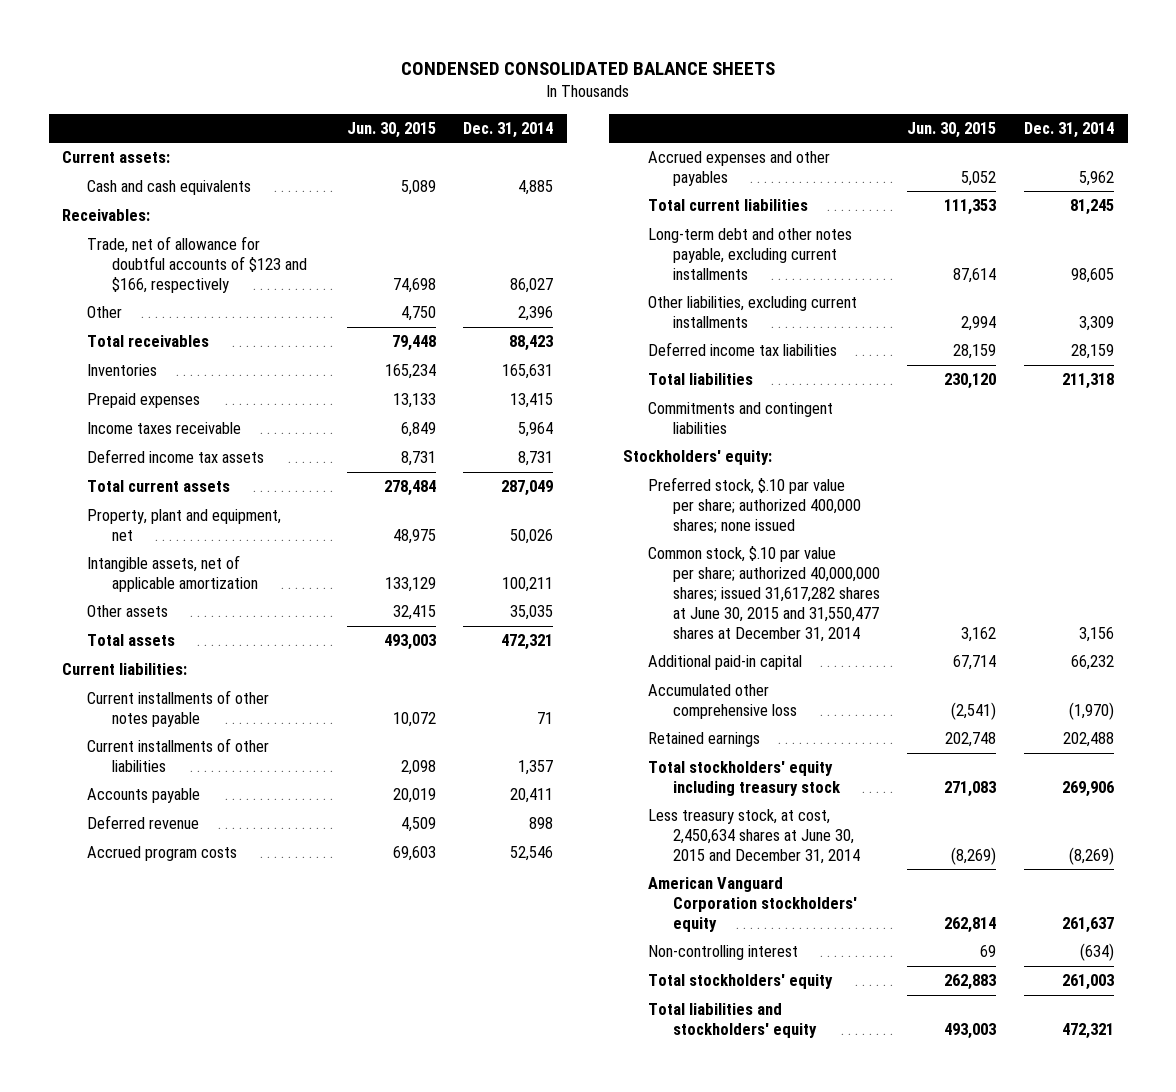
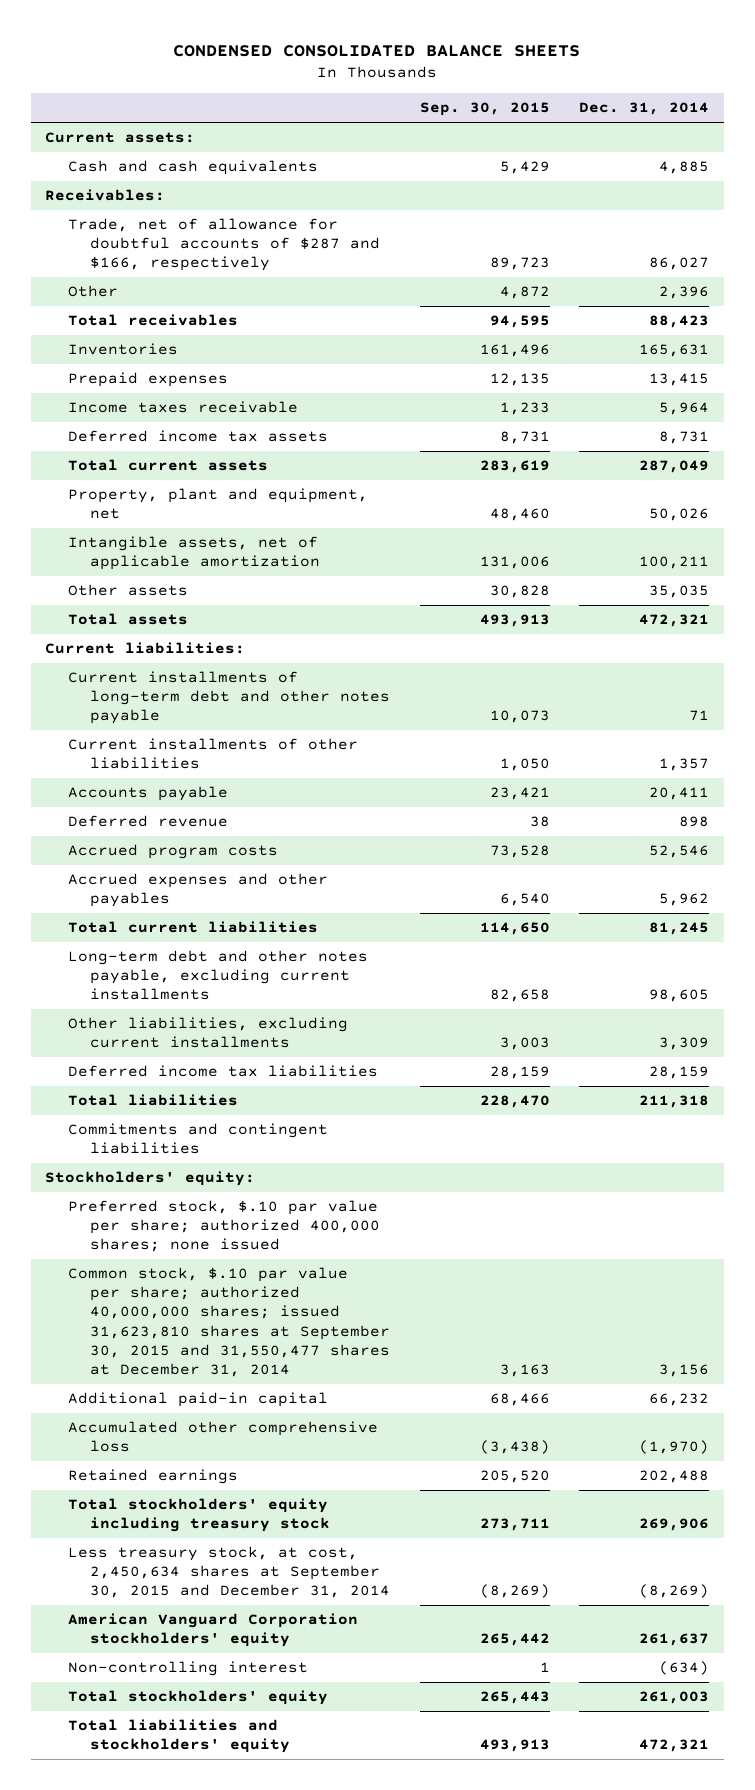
[346,121,436,138] Jun. 30, 2015 -> none
none -> [419,102,550,117] Sep. 30, 2015
[87,236,308,293] Trade, net of allowance for doubtful accounts of $123 and $166, respectively -> [67,218,381,272] Trade, net of allowance for doubtful accounts of $287 and $166, respectively
[87,690,270,728] Current installments of other notes payable -> [67,671,391,725] Current installments of long-term debt and other notes payable
[647,546,880,642] Common stock, $.10 par value per share; authorized 40,000,000 shares; issued 31,617,282 shares at June 30, 2015 and 31,550,477 shares at December 31, 2014 -> [67,1267,391,1377] Common stock, $.10 par value per share; authorized 40,000,000 shares; issued 31,623,810 shares at September 30, 2015 and 31,550,477 shares at December 31, 2014
[647,809,860,864] Less treasury stock, at cost, 2,450,634 shares at June 30, 2015 and December 31, 2014 -> [67,1546,391,1599] Less treasury stock, at cost, 2,450,634 shares at September 30, 2015 and December 31, 2014

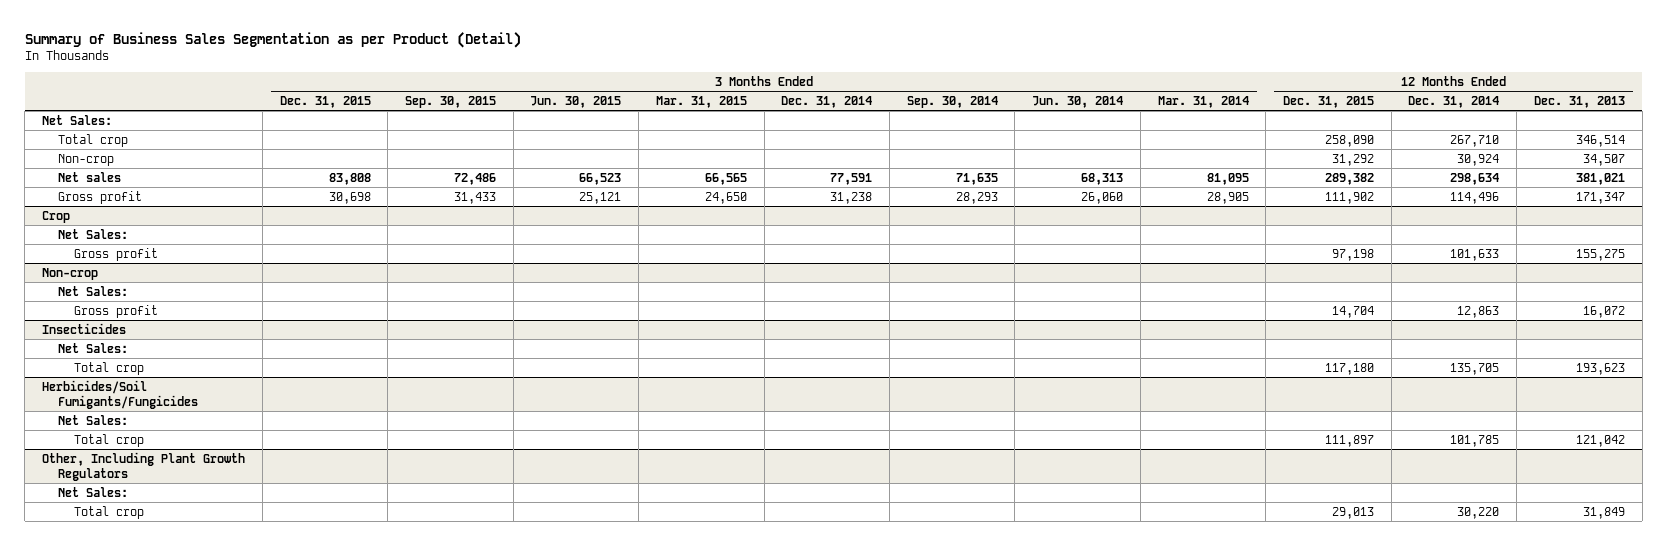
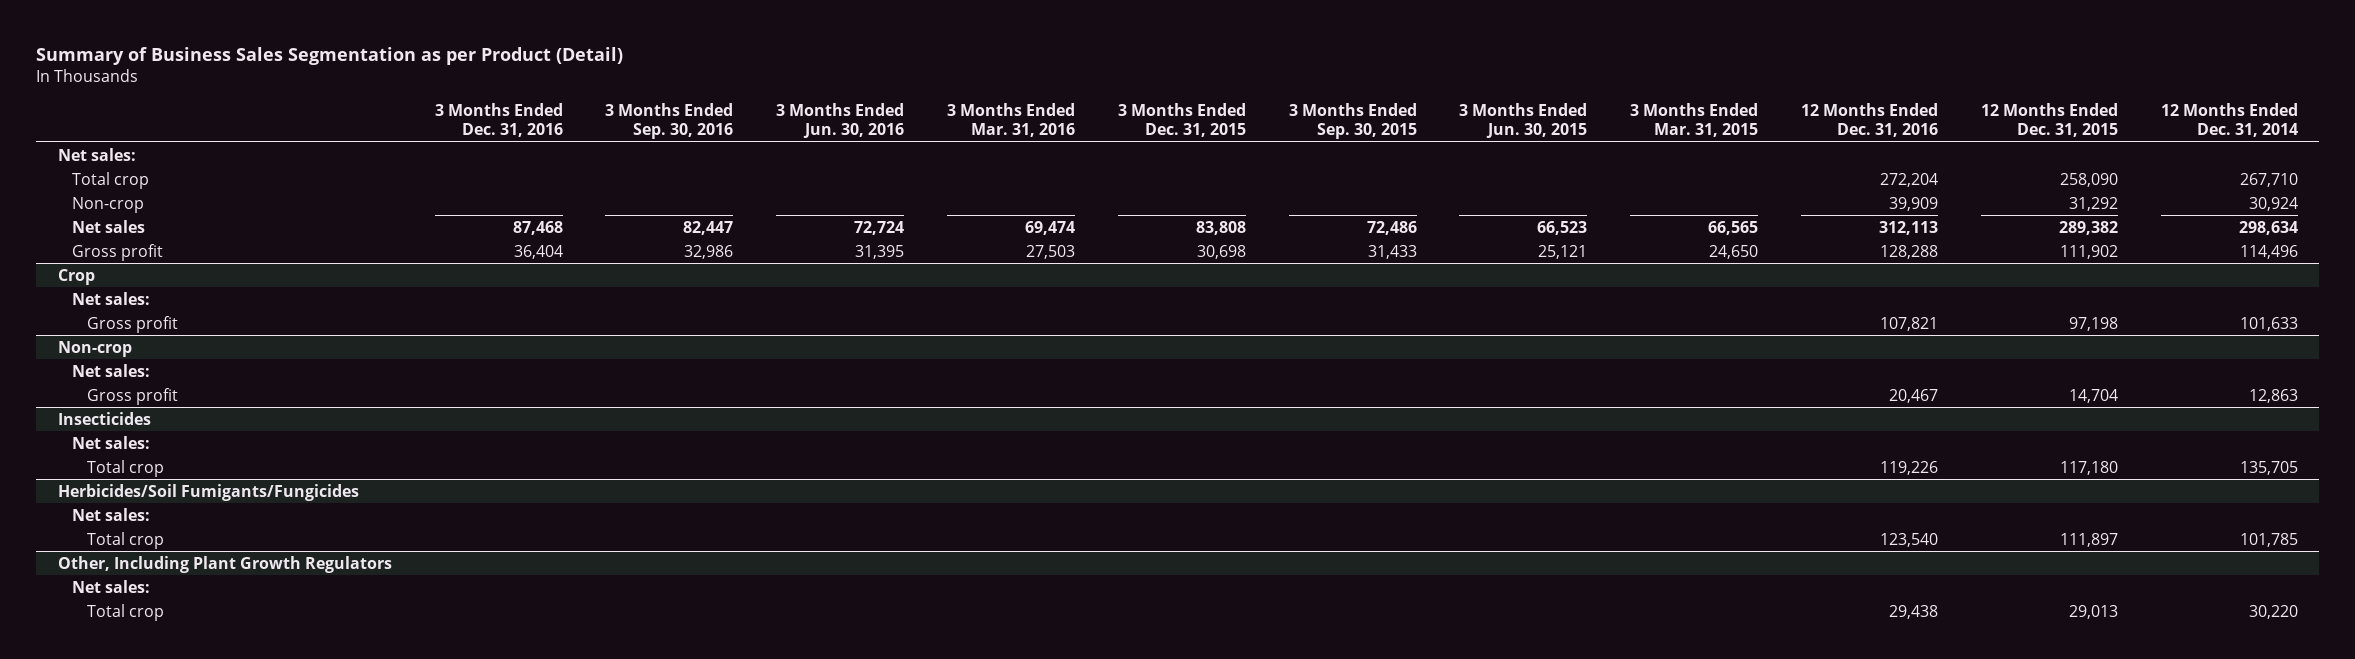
[781,95,873,108] Dec. 31, 2014 -> none
[906,95,998,108] Sep. 30, 2014 -> none
[1032,95,1124,108] Jun. 30, 2014 -> none
[1157,95,1249,108] Mar. 31, 2014 -> none
[1533,95,1625,108] Dec. 31, 2013 -> none
none -> [434,102,563,138] 3 Months Ended Dec. 31, 2016
none -> [605,102,734,140] 3 Months Ended Sep. 30, 2016
none -> [776,102,905,139] 3 Months Ended Jun. 30, 2016
none -> [946,102,1075,138] 3 Months Ended Mar. 31, 2016
none -> [1800,102,1938,138] 12 Months Ended Dec. 31, 2016
[42,114,113,125] Net Sales: -> [57,147,136,161] Net sales:
[58,228,129,239] Net Sales: -> [72,291,151,305] Net sales:
[58,285,129,296] Net Sales: -> [72,363,151,377] Net sales:
[58,342,129,353] Net Sales: -> [72,435,151,449] Net sales:
[58,414,129,425] Net Sales: -> [72,507,151,521] Net sales:
[58,486,129,497] Net Sales: -> [72,579,151,593] Net sales:

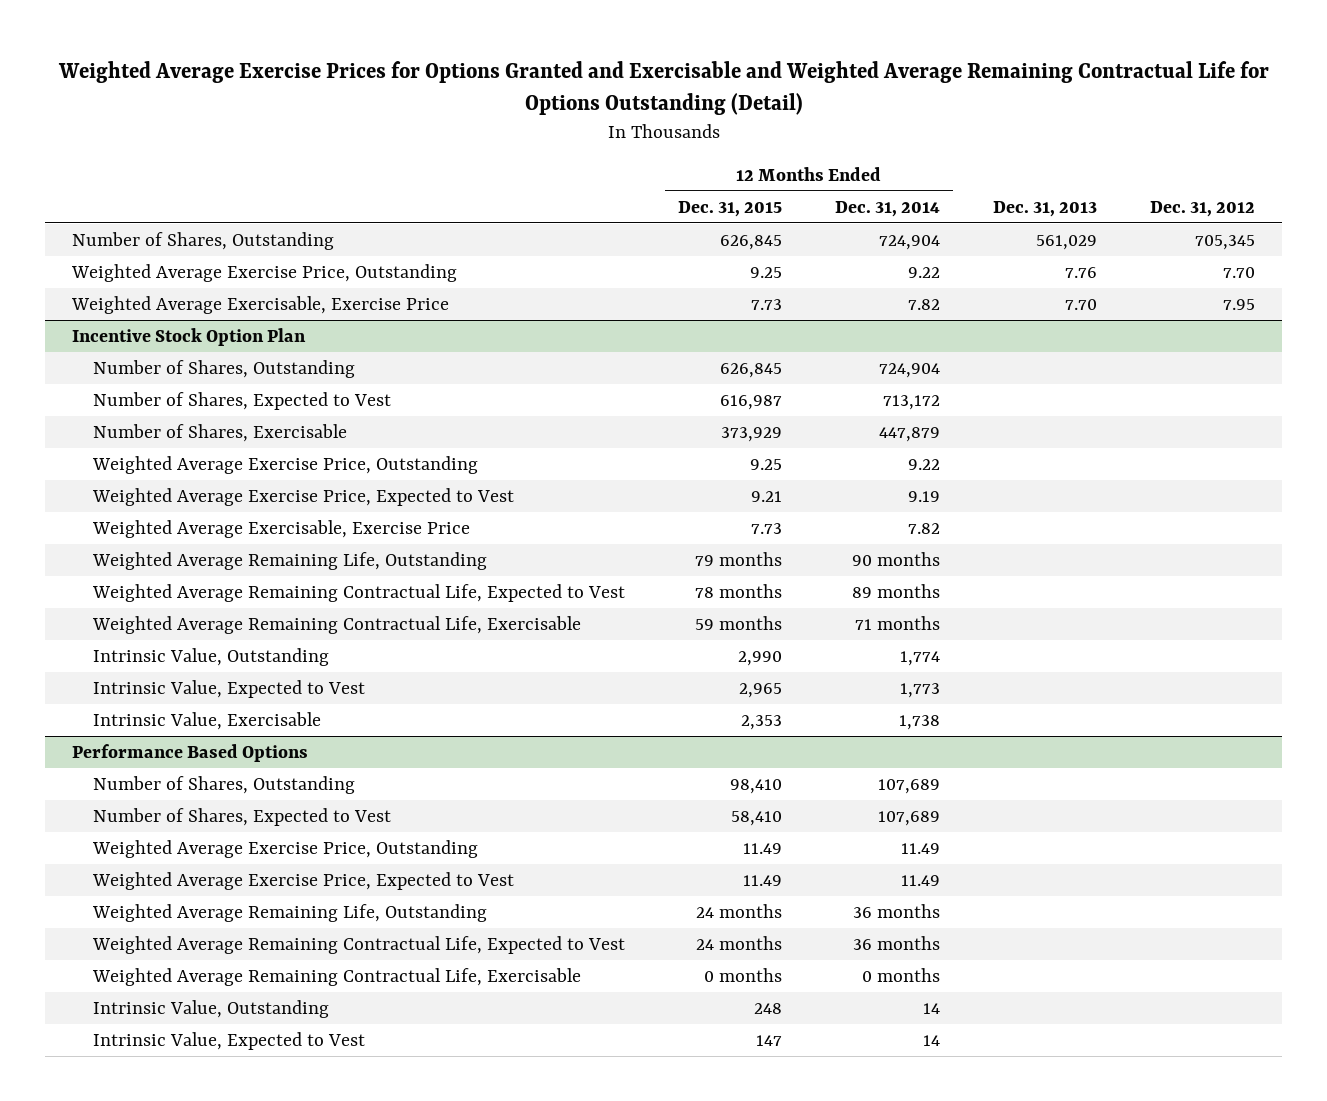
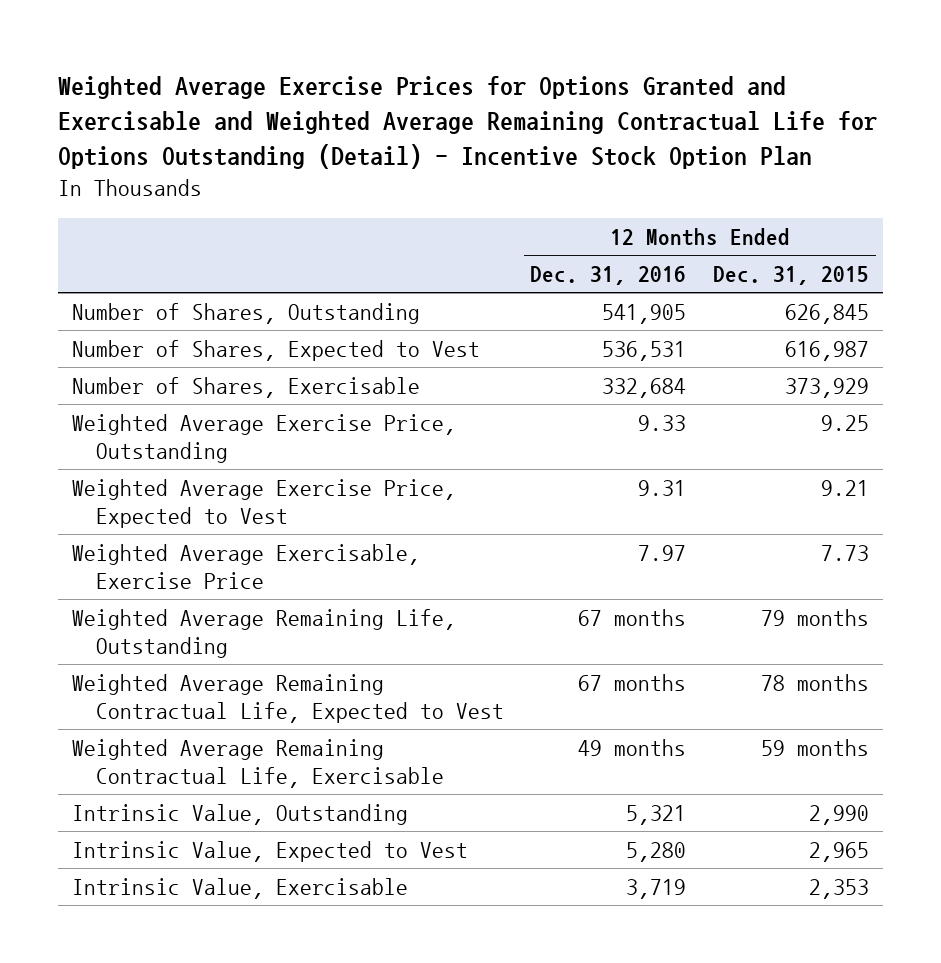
[57,60,1269,116] Weighted Average Exercise Prices for Options Granted and Exercisable and Weighted Average Remaining Contractual Life for Options Outstanding (Detail) -> [58,75,878,170] Weighted Average Exercise Prices for Options Granted and Exercisable and Weighted Average Remaining Contractual Life for Options Outstanding (Detail) - Incentive Stock Option Plan
[834,200,940,217] Dec. 31, 2014 -> none
[993,200,1098,217] Dec. 31, 2013 -> none
[1150,200,1256,217] Dec. 31, 2012 -> none
none -> [530,265,687,285] Dec. 31, 2016
[71,263,458,282] Weighted Average Exercise Price, Outstanding -> none
[71,295,450,314] Weighted Average Exercisable, Exercise Price -> none
[72,327,307,346] Incentive Stock Option Plan -> none
[92,359,355,378] Number of Shares, Outstanding -> none
[72,743,309,762] Performance Based Options -> none
[92,775,355,794] Number of Shares, Outstanding -> none
[92,807,391,826] Number of Shares, Expected to Vest -> none
[91,839,478,858] Weighted Average Exercise Price, Outstanding -> none
[91,871,514,890] Weighted Average Exercise Price, Expected to Vest -> none
[91,903,487,922] Weighted Average Remaining Life, Outstanding -> none
[91,935,625,954] Weighted Average Remaining Contractual Life, Expected to Vest -> none
[91,967,581,986] Weighted Average Remaining Contractual Life, Exercisable -> none
[92,999,329,1018] Intrinsic Value, Outstanding -> none
[92,1031,365,1050] Intrinsic Value, Expected to Vest -> none

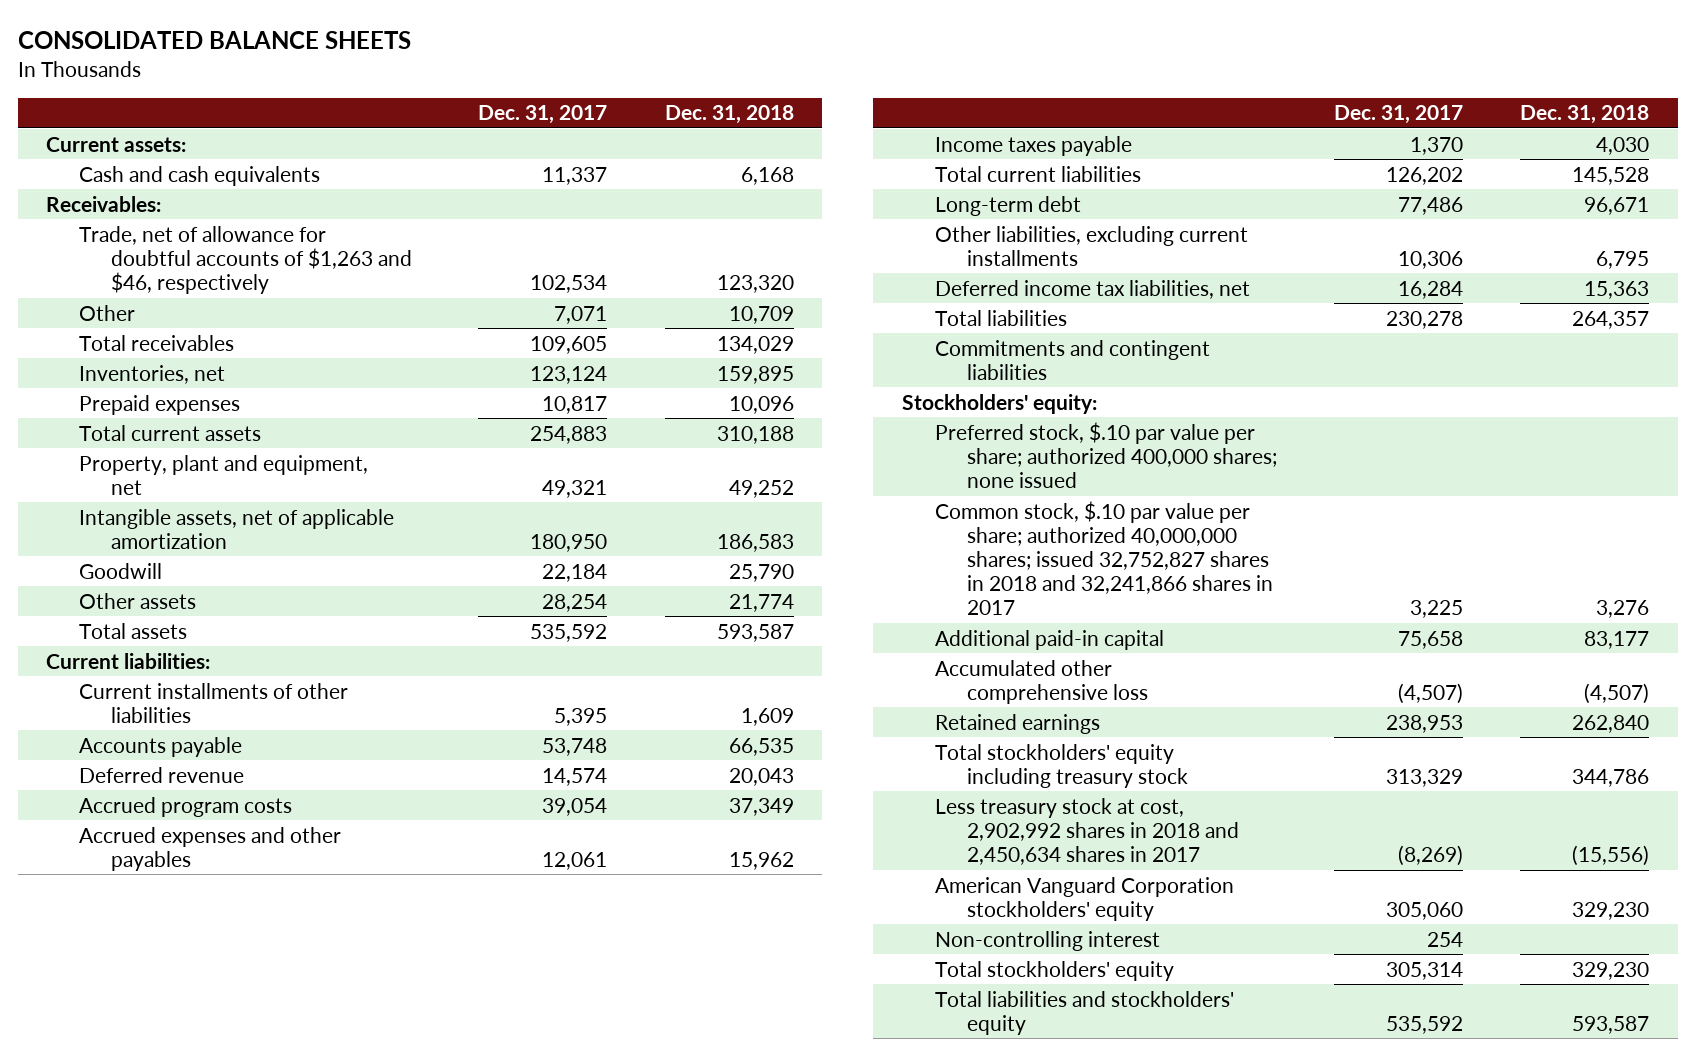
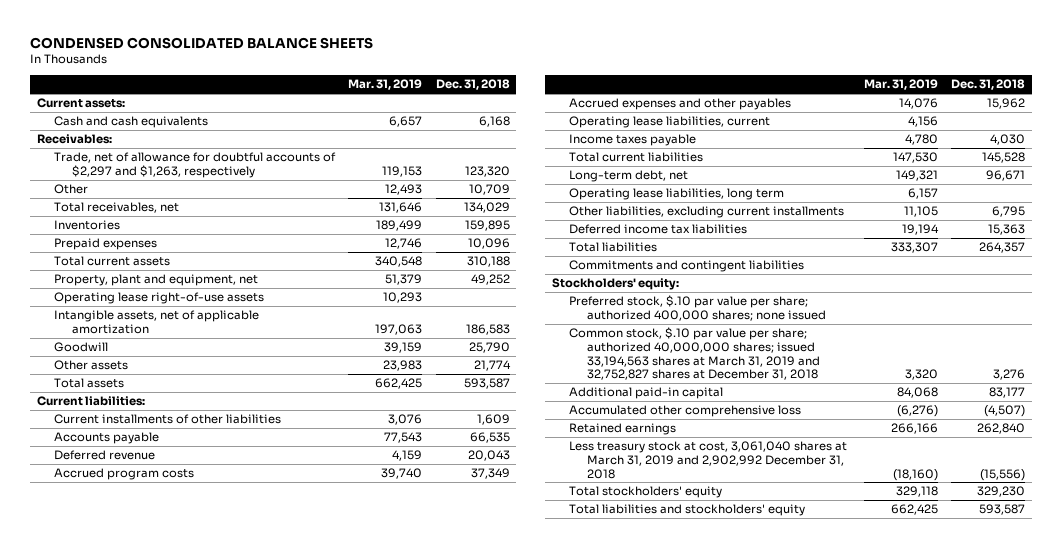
[17,31,411,50] CONSOLIDATED BALANCE SHEETS -> [30,36,374,49] CONDENSED CONSOLIDATED BALANCE SHEETS
[478,105,608,125] Dec. 31, 2017 -> none
none -> [348,79,423,91] Mar. 31, 2019
[78,225,413,294] Trade, net of allowance for doubtful accounts of $1,263 and $46, respectively -> [54,152,337,178] Trade, net of allowance for doubtful accounts of $2,297 and $1,263, respectively
[78,334,234,351] Total receivables -> [54,202,180,214] Total receivables, net
[78,364,225,384] Inventories, net -> [54,220,121,231] Inventories
none -> [54,292,265,305] Operating lease right-of-use assets
none -> [569,116,771,129] Operating lease liabilities, current
[934,195,1081,216] Long-term debt -> [569,170,689,183] Long-term debt, net
none -> [569,188,785,201] Operating lease liabilities, long term
[934,279,1250,299] Deferred income tax liabilities, net -> [569,224,748,235] Deferred income tax liabilities
[934,500,1274,615] Common stock, $.10 par value per share; authorized 40,000,000 shares; issued 32,752,827 shares in 2018 and 32,241,866 shares in 2017 -> [569,327,820,381] Common stock, $.10 par value per share; authorized 40,000,000 shares; issued 33,194,563 shares at March 31, 2019 and 32,752,827 shares at December 31, 2018
[934,743,1189,788] Total stockholders' equity including treasury stock -> none
[934,876,1234,921] American Vanguard Corporation stockholders' equity -> none
[934,930,1160,951] Non-controlling interest -> none
[934,797,1240,865] Less treasury stock at cost, 2,902,992 shares in 2018 and 2,450,634 shares in 2017 -> [569,441,848,479] Less treasury stock at cost, 3,061,040 shares at March 31, 2019 and 2,902,992 December 31, 2018

